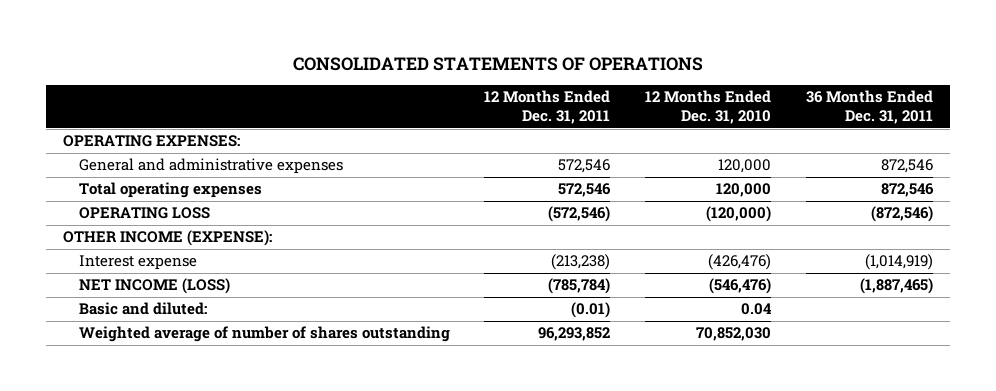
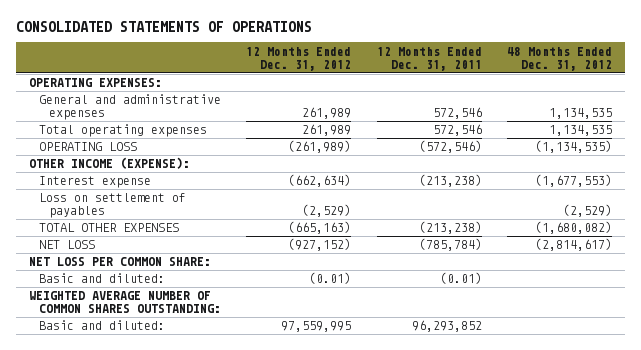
[644,90,771,125] 12 Months Ended Dec. 31, 2010 -> none
[805,90,933,125] 36 Months Ended Dec. 31, 2011 -> none
none -> [246,46,352,71] 12 Months Ended Dec. 31, 2012
none -> [507,46,613,71] 48 Months Ended Dec. 31, 2012
none -> [38,193,186,219] Loss on settlement of payables
none -> [38,223,179,233] TOTAL OTHER EXPENSES
[78,278,230,295] NET INCOME (LOSS) -> [38,240,95,250] NET LOSS
none -> [28,257,211,267] NET LOSS PER COMMON SHARE:
none -> [28,291,221,314] WEIGHTED AVERAGE NUMBER OF COMMON SHARES OUTSTANDING:
[78,326,450,343] Weighted average of number of shares outstanding -> [38,320,165,331] Basic and diluted:

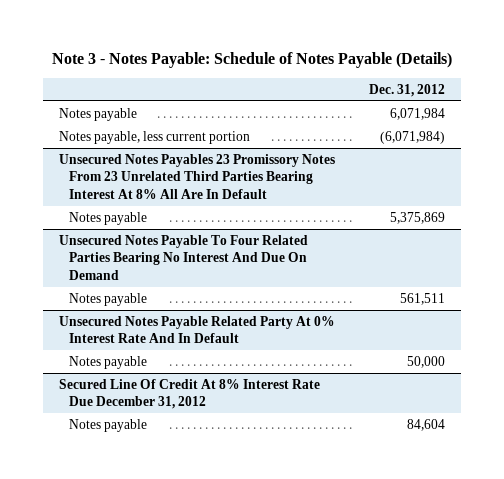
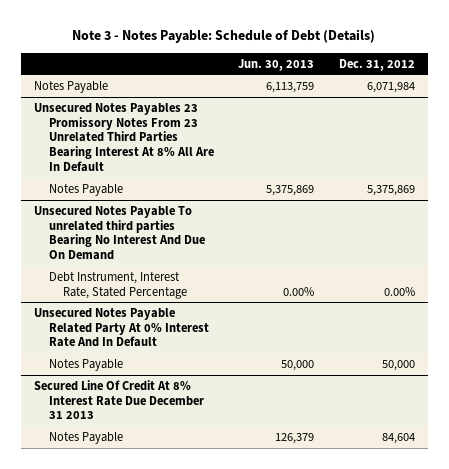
[51,51,452,68] Note 3 - Notes Payable: Schedule of Notes Payable (Details) -> [72,29,376,44] Note 3 - Notes Payable: Schedule of Debt (Details)
none -> [238,58,315,71] Jun. 30, 2013
[59,130,251,144] Notes payable, less current portion -> none
[59,107,138,121] Notes payable -> [33,80,108,93] Notes Payable
[69,292,148,306] Notes payable -> none
[69,211,148,225] Notes payable -> [48,183,123,196] Notes Payable
[59,234,309,280] Unsecured Notes Payable To Four Related Parties Bearing No Interest And Due On Demand -> [33,205,205,261] Unsecured Notes Payable To unrelated third parties Bearing No Interest And Due On Demand
none -> [48,271,188,299] Debt Instrument, Interest Rate, Stated Percentage
[69,355,148,369] Notes payable -> [48,358,123,371] Notes Payable
[59,378,321,410] Secured Line Of Credit At 8% Interest Rate Due December 31, 2012 -> [33,379,204,420] Secured Line Of Credit At 8% Interest Rate Due December 31 2013
[69,418,148,432] Notes payable -> [48,431,123,444] Notes Payable

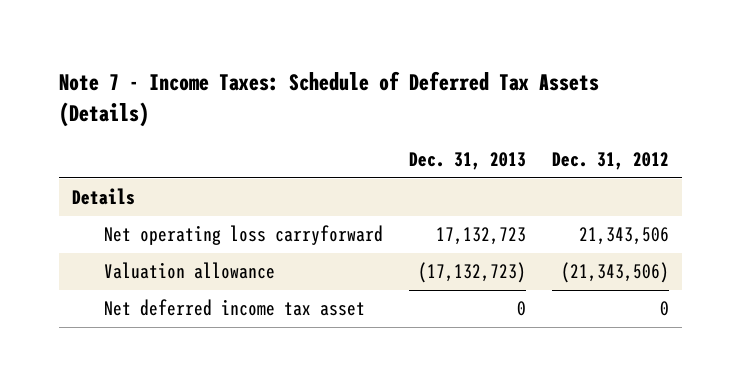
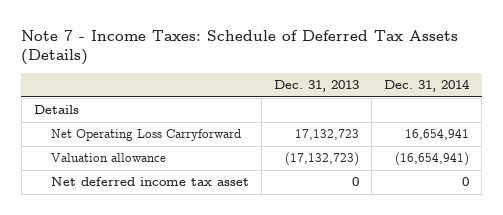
[551,151,669,170] Dec. 31, 2012 -> none
none -> [384,79,471,93] Dec. 31, 2014
[103,225,383,246] Net operating loss carryforward -> [51,129,242,142] Net Operating Loss Carryforward

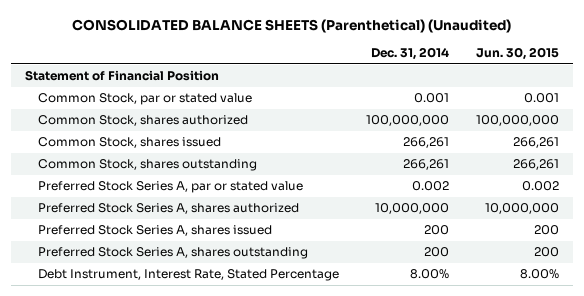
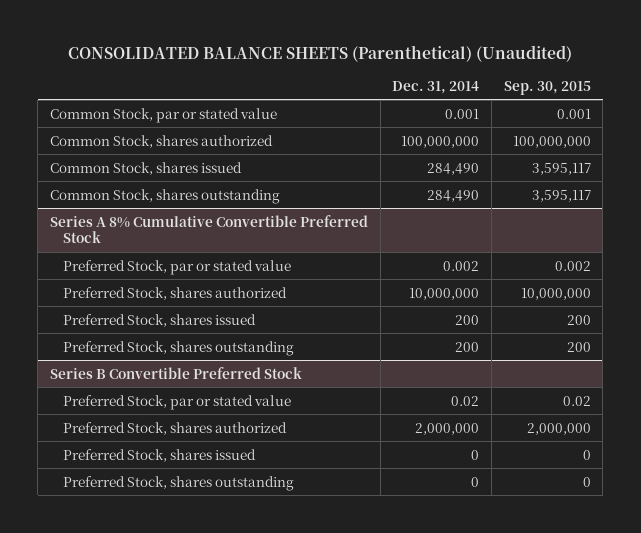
[476,46,560,60] Jun. 30, 2015 -> none
none -> [503,80,591,95] Sep. 30, 2015
[24,70,219,82] Statement of Financial Position -> none
[37,269,339,282] Debt Instrument, Interest Rate, Stated Percentage -> none
[402,137,449,149] 266,261 -> [427,162,480,175] 284,490
[402,159,449,171] 266,261 -> [427,189,480,202] 284,490
none -> [49,214,368,244] Series A 8% Cumulative Convertible Preferred Stock
[37,181,303,194] Preferred Stock Series A, par or stated value -> [62,259,291,275] Preferred Stock, par or stated value
[37,203,299,215] Preferred Stock Series A, shares authorized -> [62,286,287,300] Preferred Stock, shares authorized
[37,225,272,237] Preferred Stock Series A, shares issued -> [62,313,256,327] Preferred Stock, shares issued
[37,247,308,260] Preferred Stock Series A, shares outstanding -> [62,340,294,356] Preferred Stock, shares outstanding
none -> [49,366,302,379] Series B Convertible Preferred Stock
none -> [62,394,291,410] Preferred Stock, par or stated value
none -> [62,421,287,435] Preferred Stock, shares authorized
none -> [62,448,256,462] Preferred Stock, shares issued
none -> [62,475,294,491] Preferred Stock, shares outstanding

